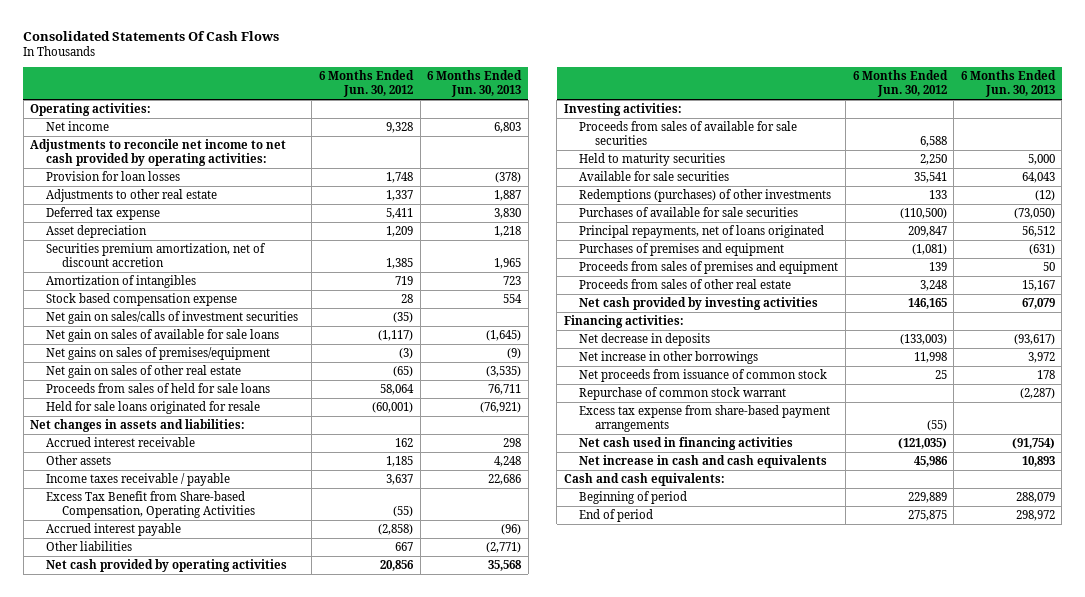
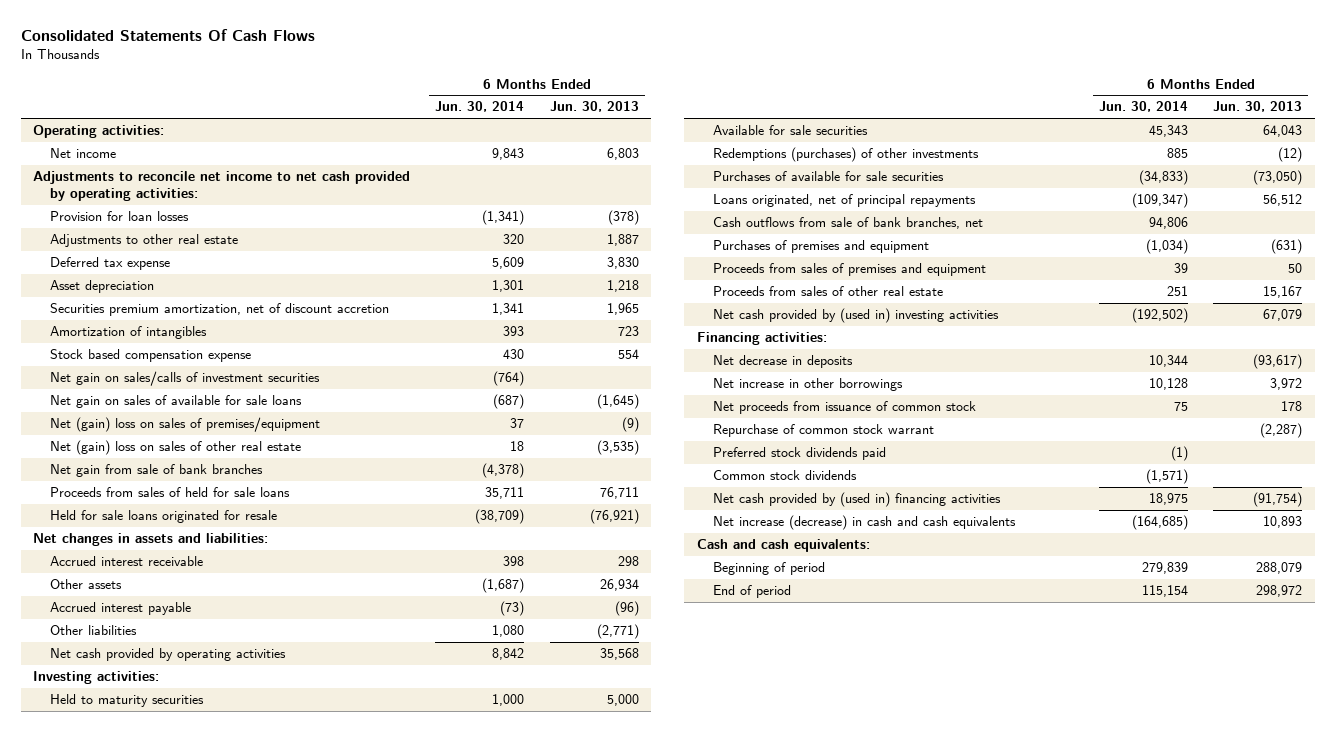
[319,70,415,98] 6 Months Ended Jun. 30, 2012 -> none
none -> [435,101,525,113] Jun. 30, 2014
[45,347,270,361] Net gains on sales of premises/equipment -> [49,417,320,433] Net (gain) loss on sales of premises/equipment
[45,365,241,379] Net gain on sales of other real estate -> [49,440,301,456] Net (gain) loss on sales of other real estate
none -> [49,464,263,478] Net gain from sale of bank branches
[45,473,230,487] Income taxes receivable / payable -> none
[45,491,255,519] Excess Tax Benefit from Share-based Compensation, Operating Activities -> none
[494,456,522,468] 4,248 -> [599,579,639,592] 26,934
[579,121,798,146] Proceeds from sales of available for sale securities -> none
[579,225,825,239] Principal repayments, net of loans originated -> [713,194,977,208] Loans originated, net of principal repayments
none -> [713,217,984,230] Cash outflows from sale of bank branches, net
[579,297,819,311] Net cash provided by investing activities -> [713,308,1000,324] Net cash provided by (used in) investing activities
[579,405,831,433] Excess tax expense from share-based payment arrangements -> none
none -> [713,447,887,461] Preferred stock dividends paid
none -> [713,470,858,481] Common stock dividends
[579,437,794,451] Net cash used in financing activities -> [713,492,1002,508] Net cash provided by (used in) financing activities
[579,455,828,469] Net increase in cash and cash equivalents -> [713,515,1017,531] Net increase (decrease) in cash and cash equivalents

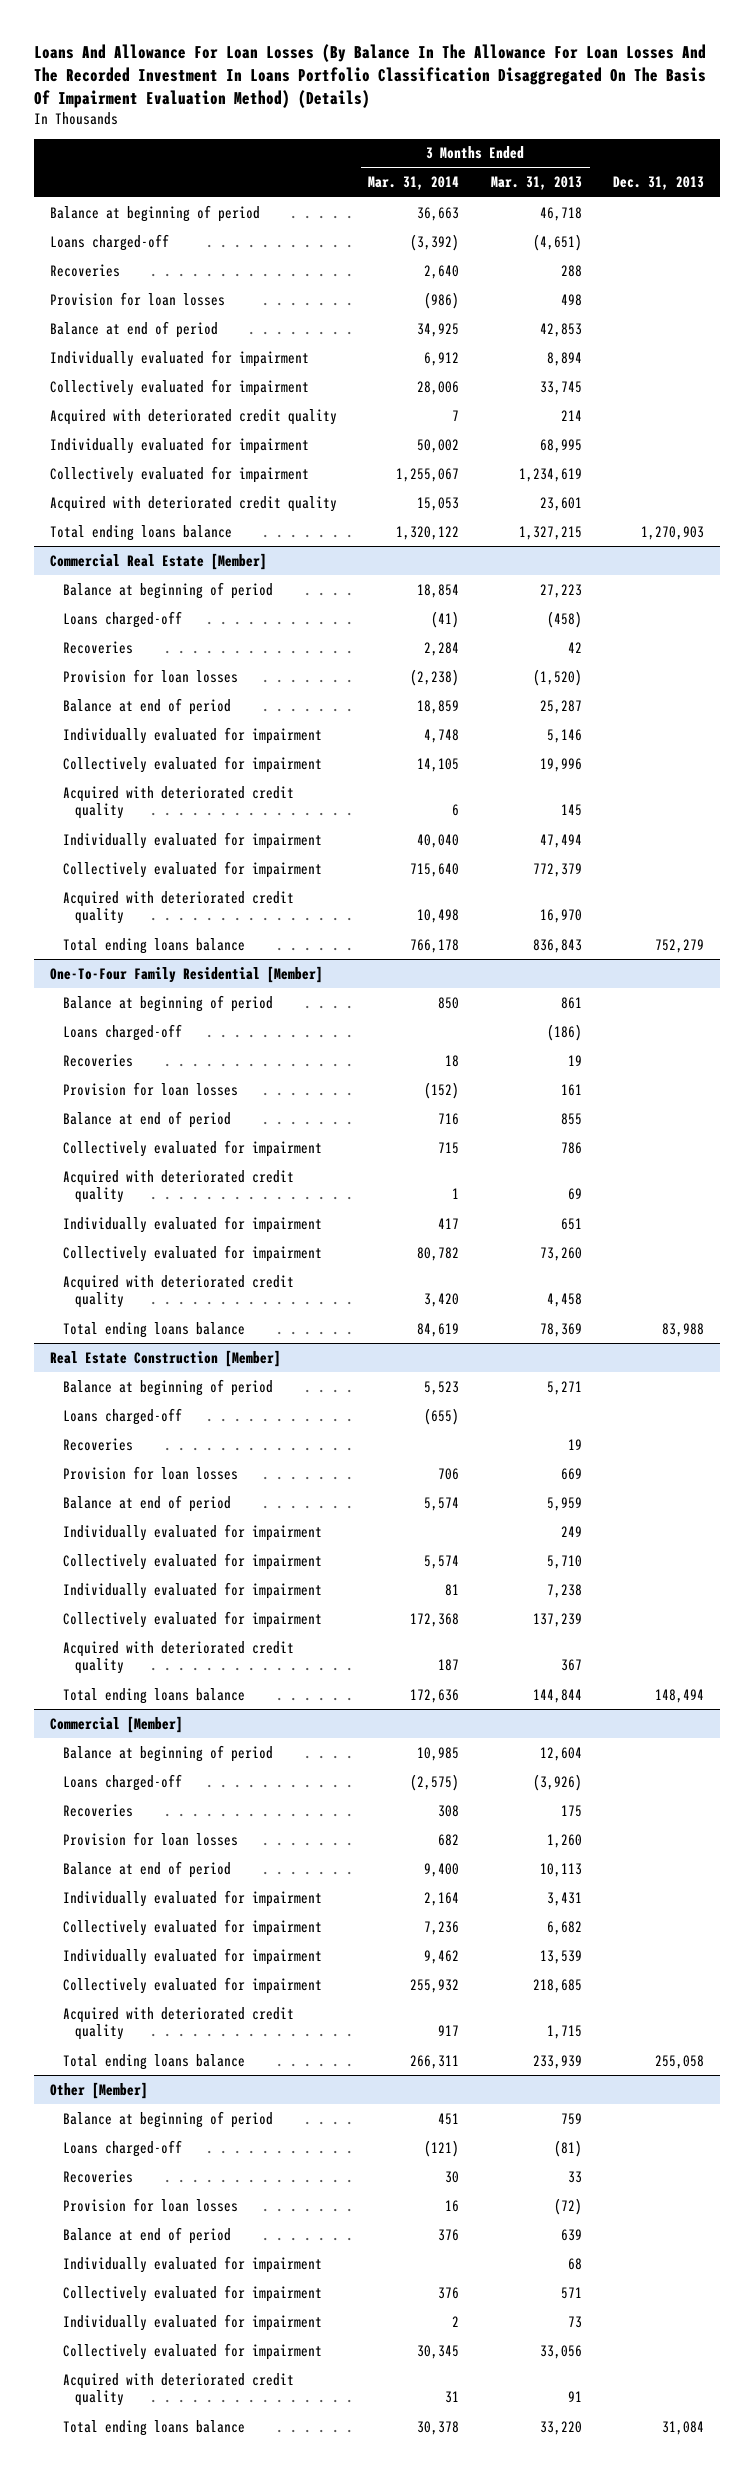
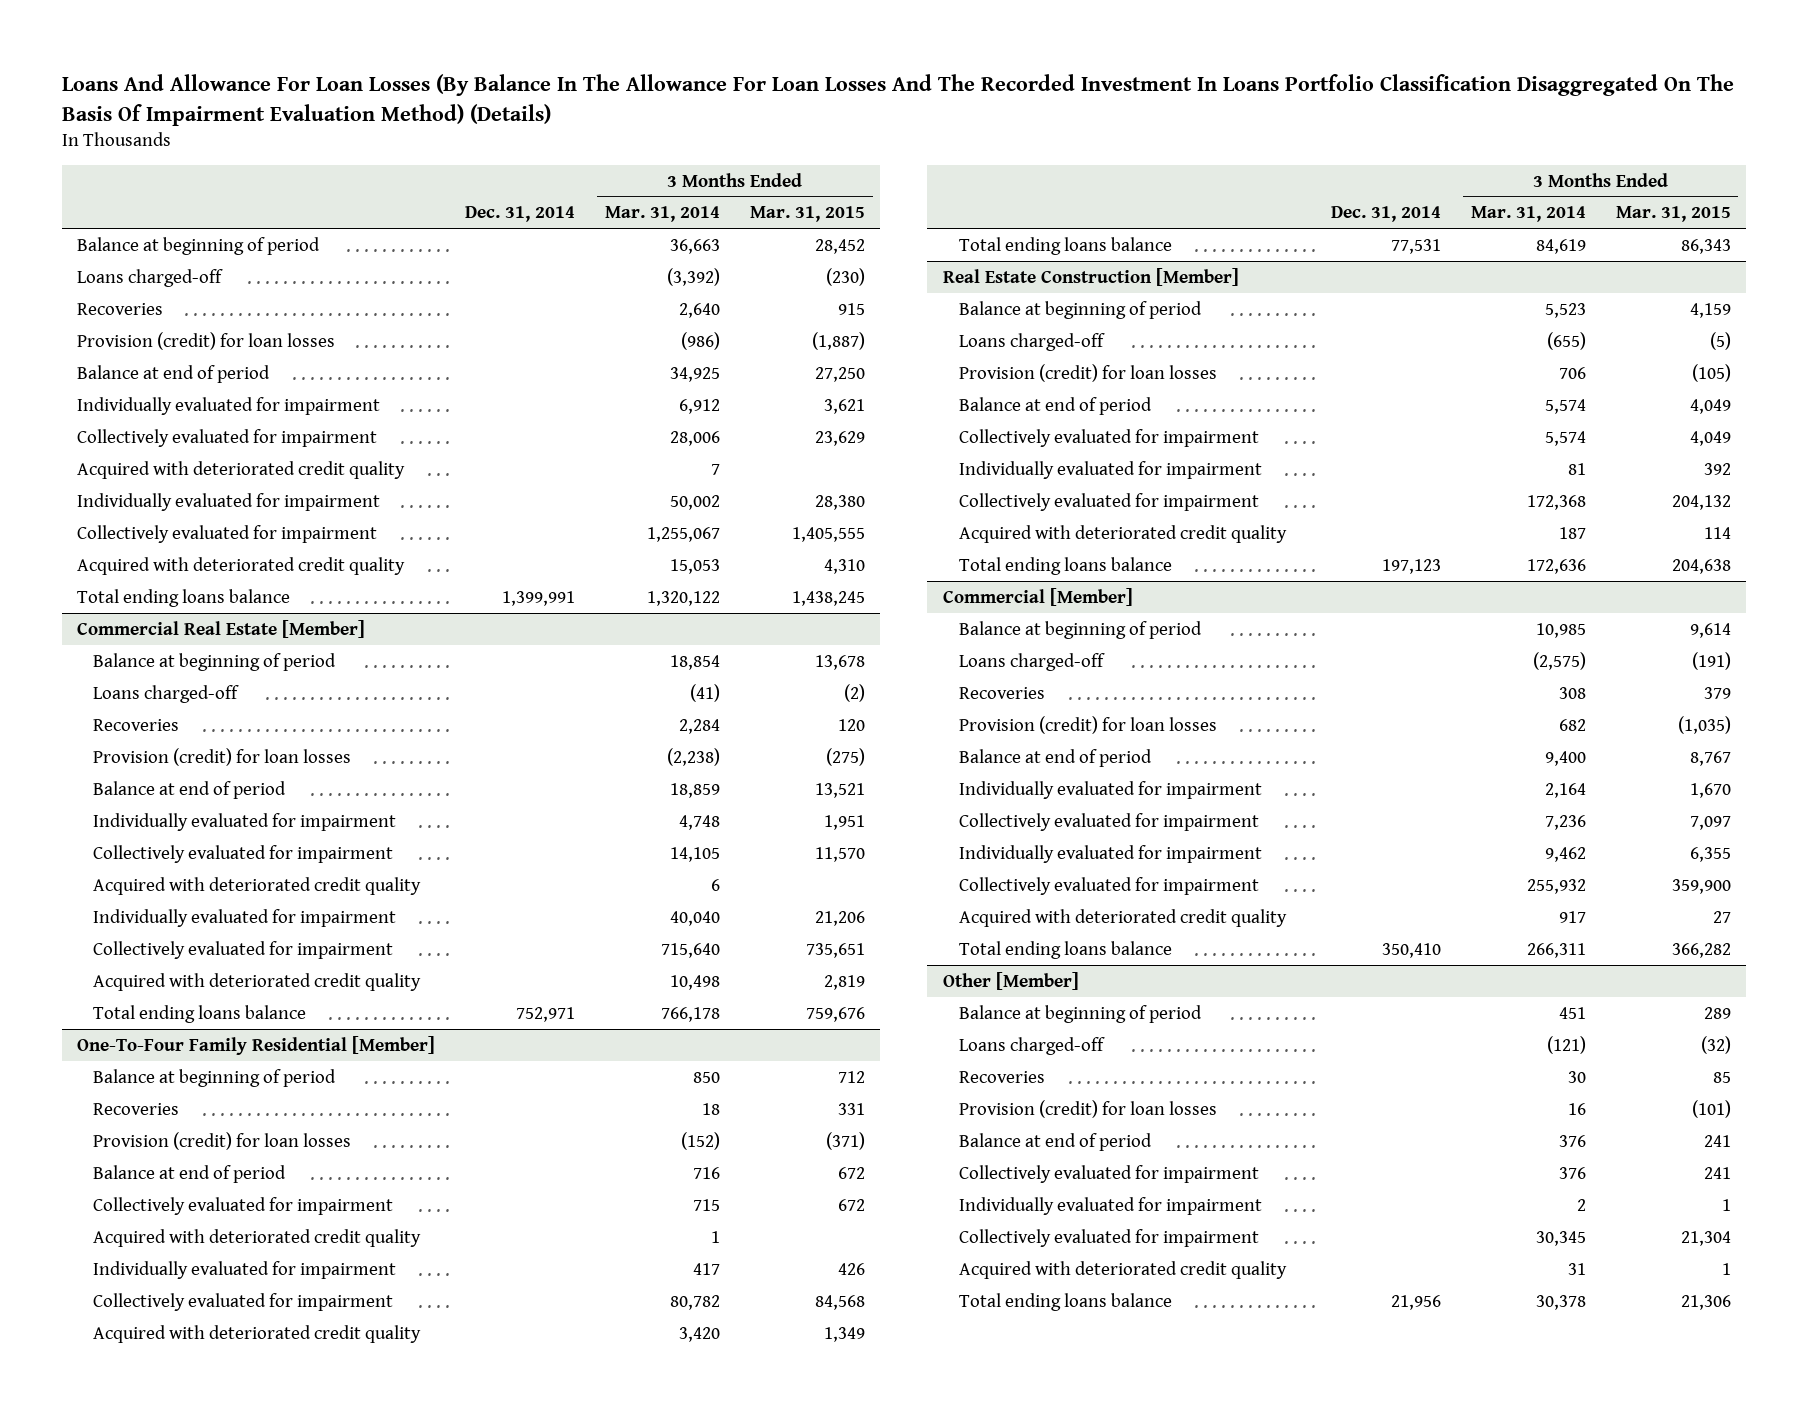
[490,176,582,191] Mar. 31, 2013 -> none
[612,176,704,191] Dec. 31, 2013 -> none
none -> [464,206,575,223] Dec. 31, 2014
none -> [750,206,866,223] Mar. 31, 2015
[50,291,226,306] Provision for loan losses -> [76,331,335,350] Provision (credit) for loan losses
[62,668,238,683] Provision for loan losses -> [93,747,352,766] Provision (credit) for loan losses
[62,1023,182,1041] Loans charged-off -> none
[62,1081,238,1096] Provision for loan losses -> [93,1131,352,1150] Provision (credit) for loan losses
[62,1437,133,1451] Recoveries -> none
[62,1465,238,1480] Provision for loan losses -> [959,363,1218,382] Provision (credit) for loan losses
[62,1523,322,1541] Individually evaluated for impairment -> none
[62,1831,238,1846] Provision for loan losses -> [959,715,1218,734] Provision (credit) for loan losses
[62,2197,238,2212] Provision for loan losses -> [959,1099,1218,1118] Provision (credit) for loan losses
[62,2255,322,2273] Individually evaluated for impairment -> none

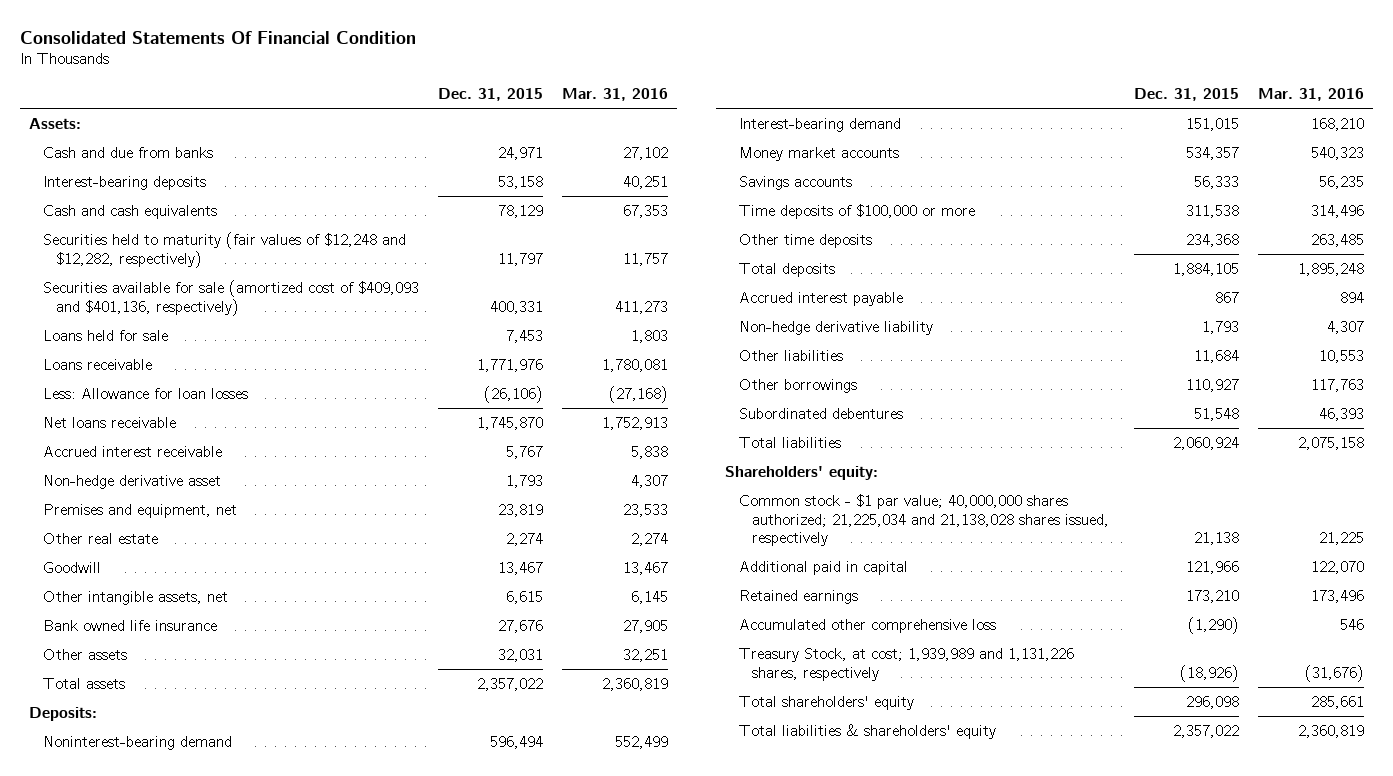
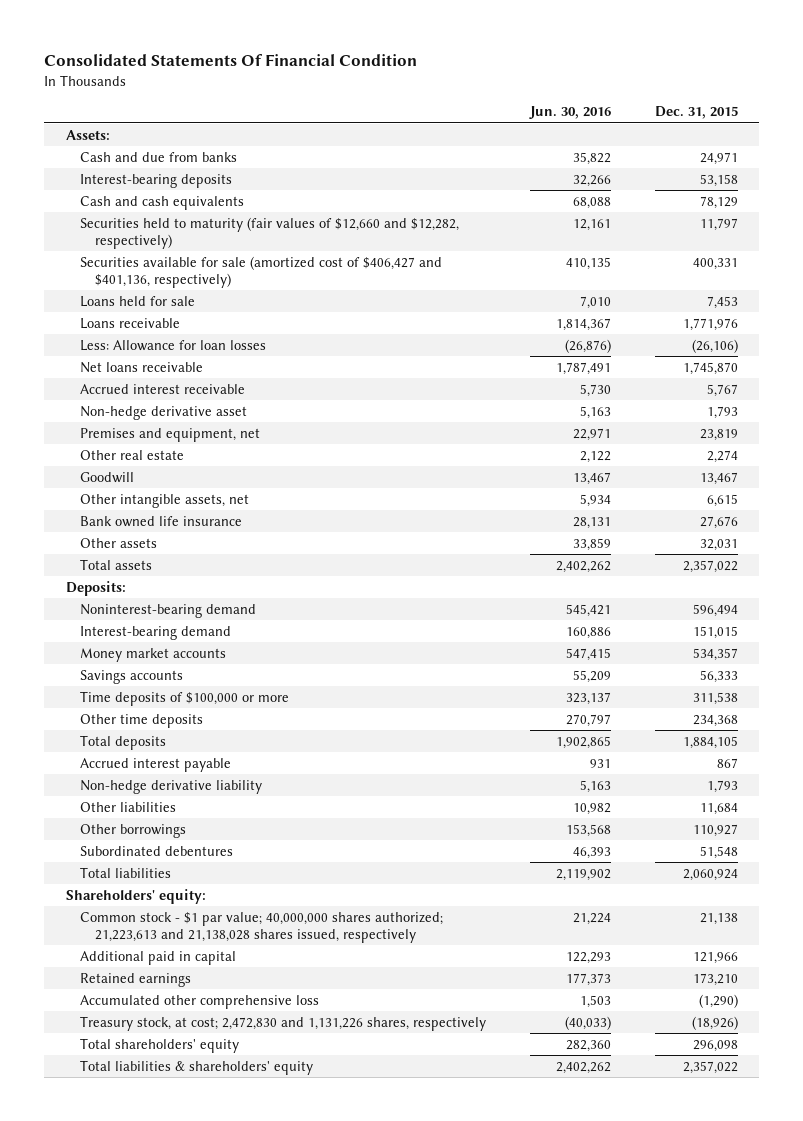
[561,88,668,102] Mar. 31, 2016 -> none
none -> [528,106,611,120] Jun. 30, 2016
[42,231,406,268] Securities held to maturity (fair values of $12,248 and $12,282, respectively) -> [80,216,460,249] Securities held to maturity (fair values of $12,660 and $12,282, respectively)
[42,279,419,316] Securities available for sale (amortized cost of $409,093 and $401,136, respectively) -> [80,255,443,288] Securities available for sale (amortized cost of $406,427 and $401,136, respectively)
[738,493,1110,547] Common stock - $1 par value; 40,000,000 shares authorized; 21,225,034 and 21,138,028 shares issued, respectively -> [80,911,444,943] Common stock - $1 par value; 40,000,000 shares authorized; 21,223,613 and 21,138,028 shares issued, respectively
[738,647,1074,681] Treasury Stock, at cost; 1,939,989 and 1,131,226 shares, respectively -> [80,1015,487,1031] Treasury stock, at cost; 2,472,830 and 1,131,226 shares, respectively

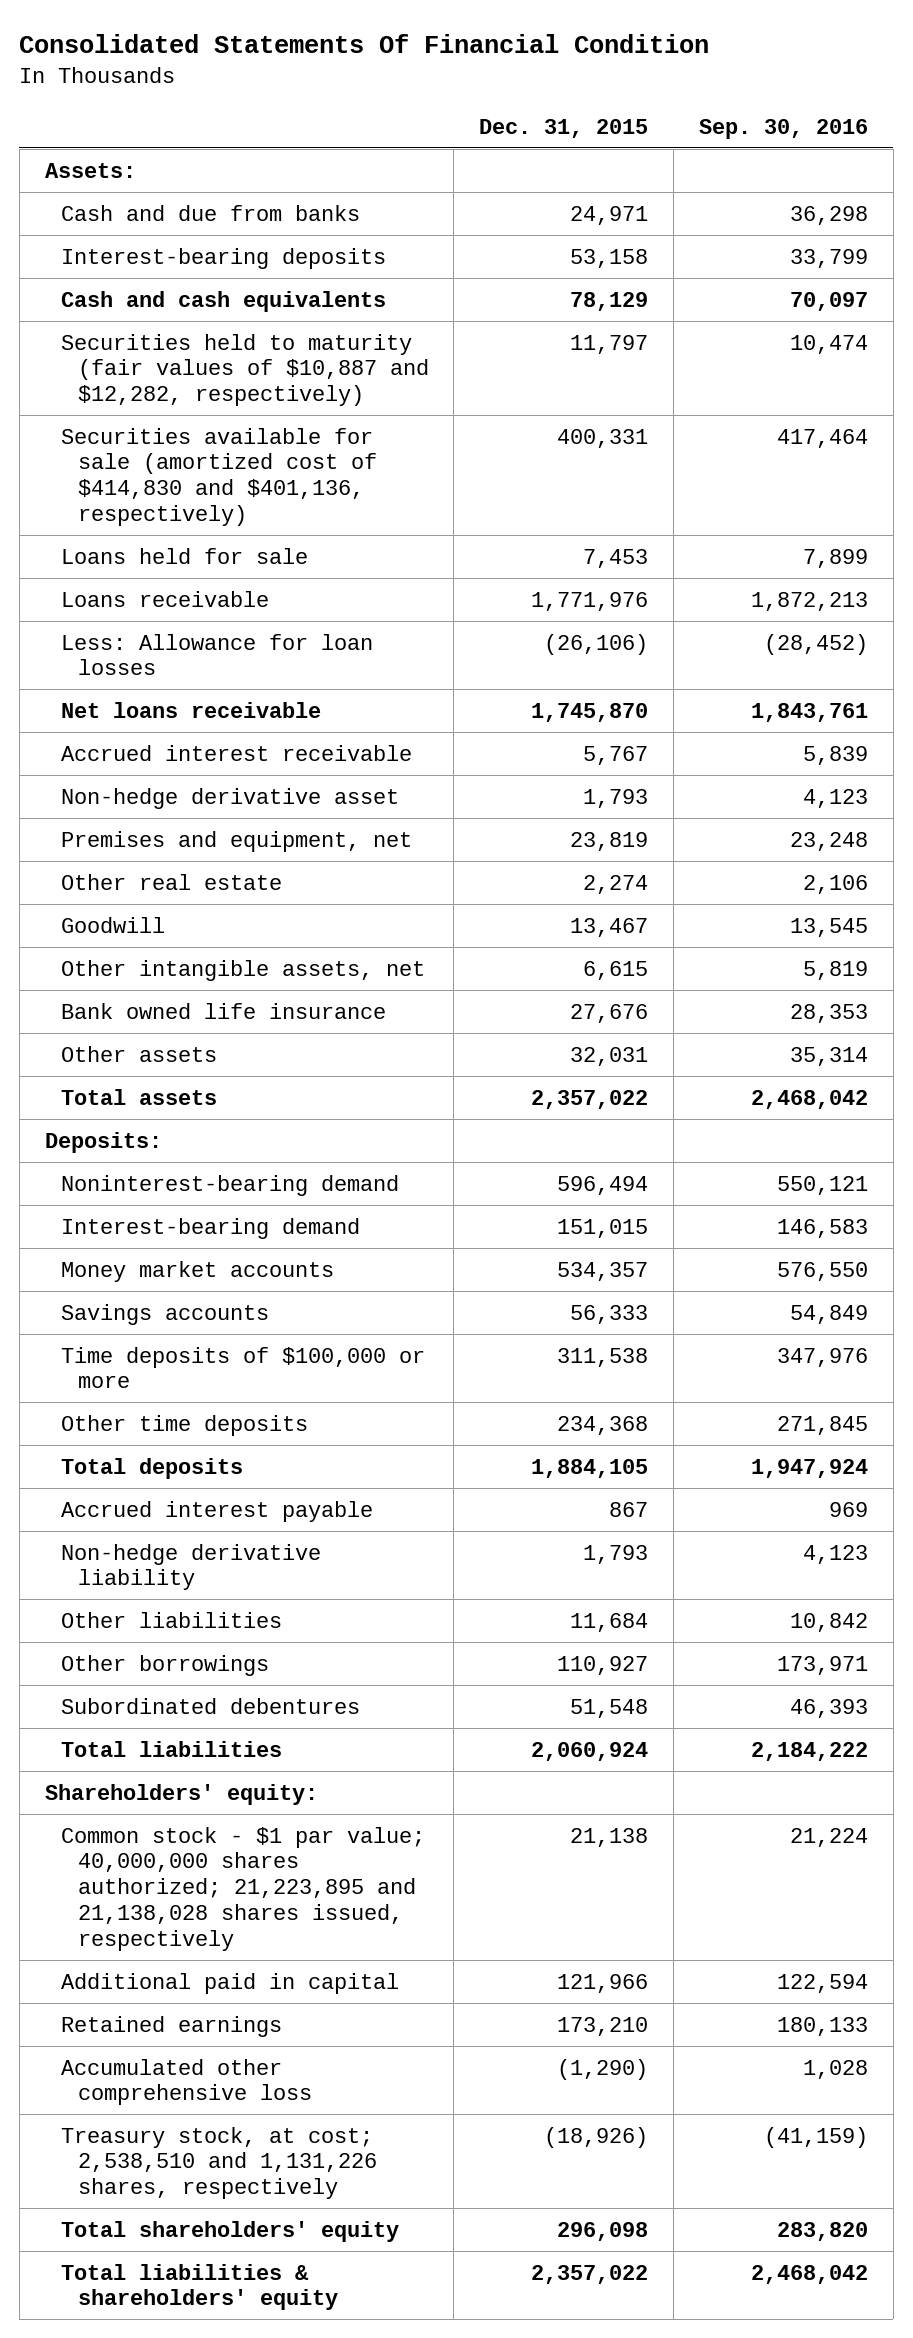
[528,106,611,120] Jun. 30, 2016 -> none
none -> [699,118,869,139] Sep. 30, 2016
[80,216,460,249] Securities held to maturity (fair values of $12,660 and $12,282, respectively) -> [61,333,429,407] Securities held to maturity (fair values of $10,887 and $12,282, respectively)
[80,255,443,288] Securities available for sale (amortized cost of $406,427 and $401,136, respectively) -> [61,427,377,526] Securities available for sale (amortized cost of $414,830 and $401,136, respectively)
[80,911,444,943] Common stock - $1 par value; 40,000,000 shares authorized; 21,223,613 and 21,138,028 shares issued, respectively -> [61,1826,426,1951] Common stock - $1 par value; 40,000,000 shares authorized; 21,223,895 and 21,138,028 shares issued, respectively
[80,1015,487,1031] Treasury stock, at cost; 2,472,830 and 1,131,226 shares, respectively -> [61,2126,377,2200] Treasury stock, at cost; 2,538,510 and 1,131,226 shares, respectively

